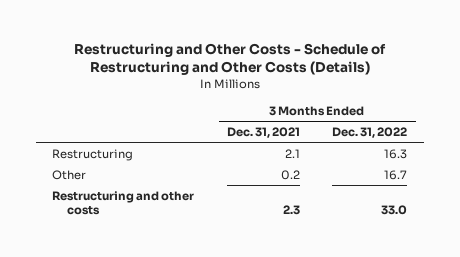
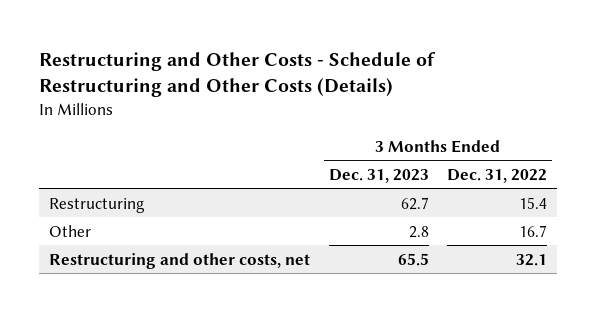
[226,127,300,139] Dec. 31, 2021 -> none
none -> [328,169,429,184] Dec. 31, 2023
[384,148,408,159] 16.3 -> [519,196,548,209] 15.4
[52,190,195,216] Restructuring and other costs -> [48,252,310,269] Restructuring and other costs, net
[381,205,408,216] 33.0 -> [516,253,548,266] 32.1

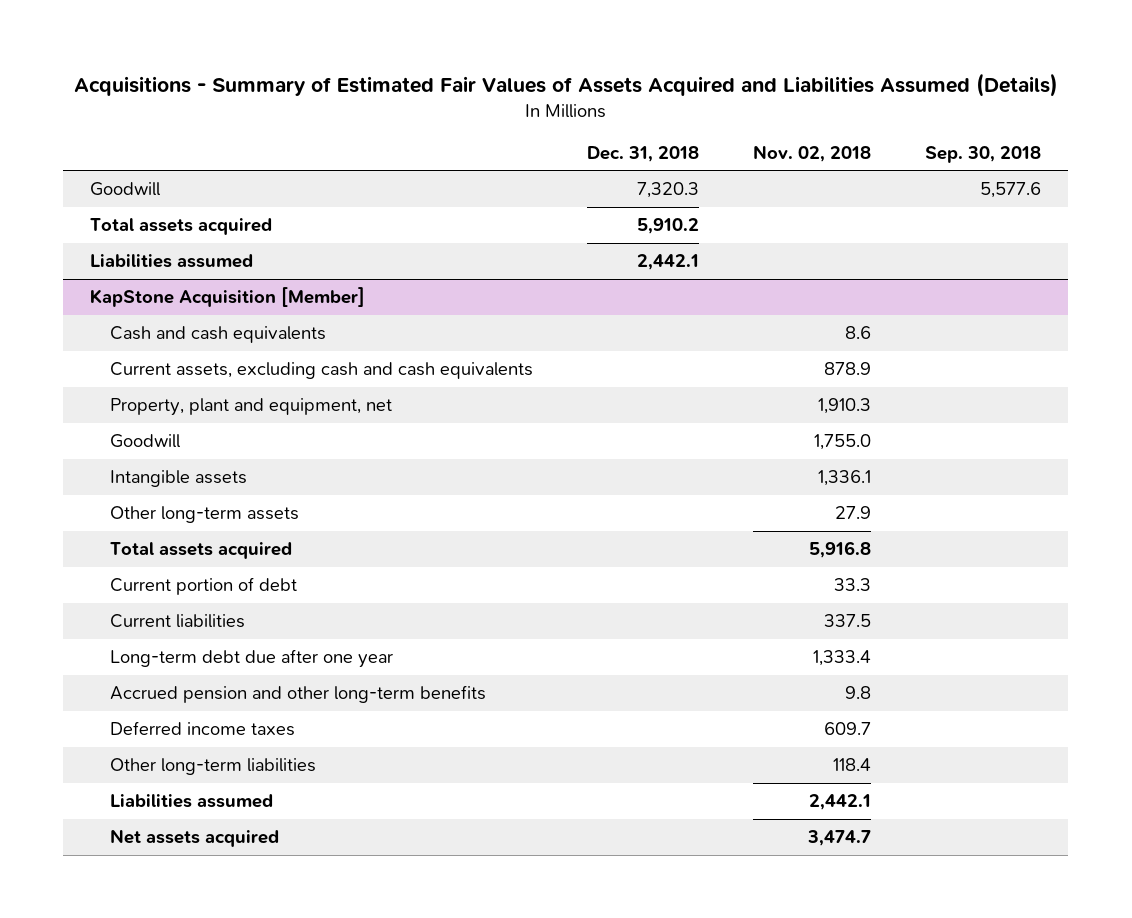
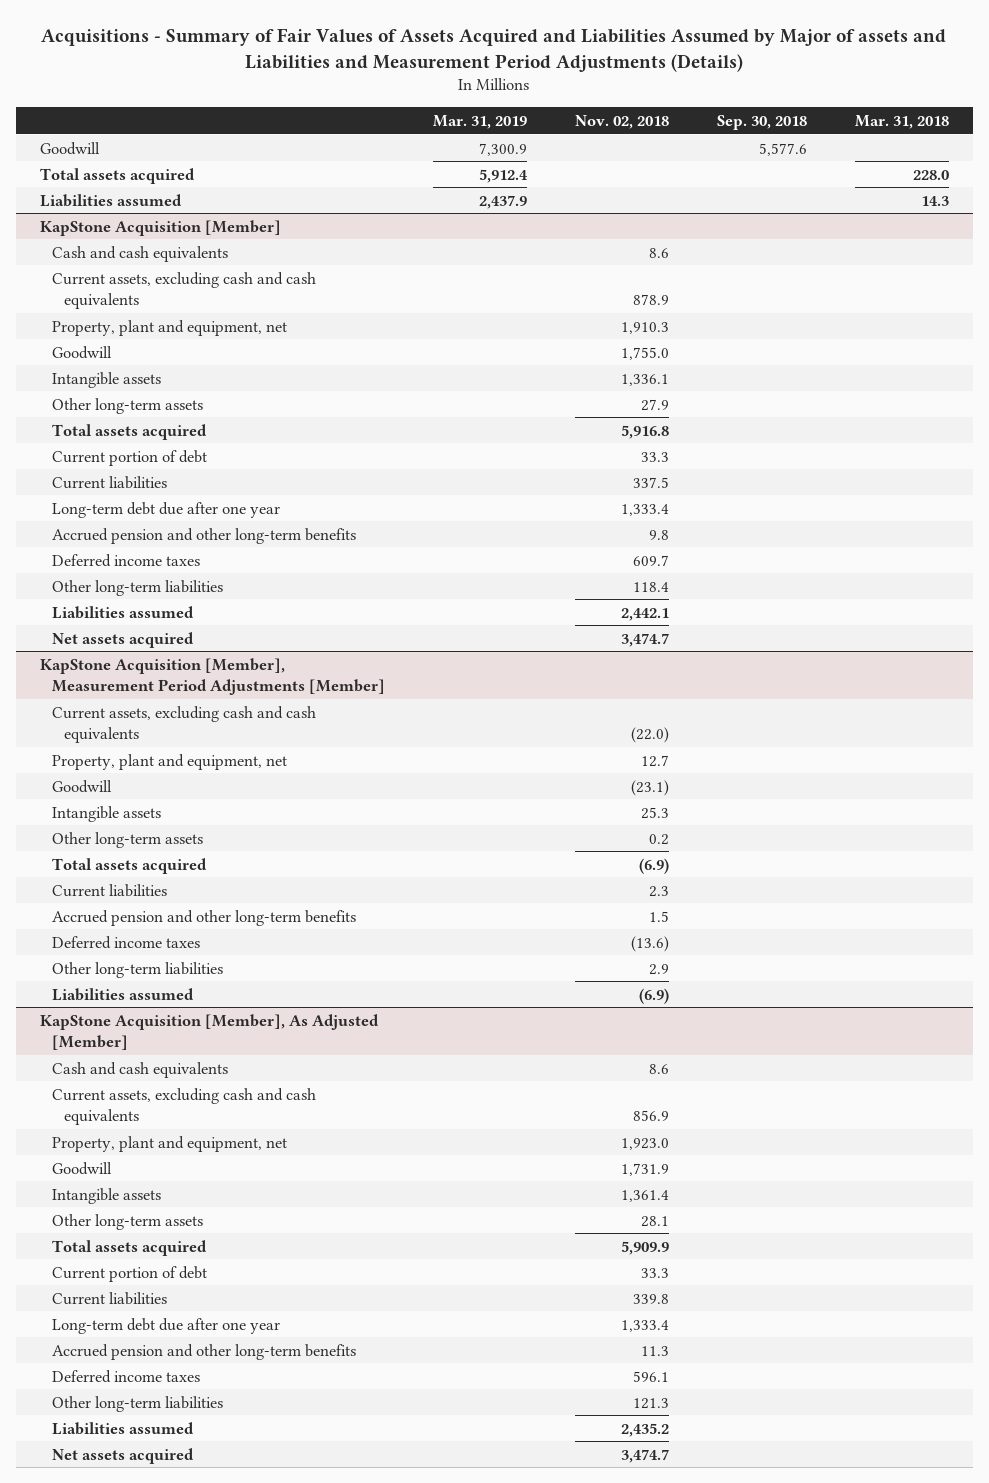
[73,72,1058,97] Acquisitions - Summary of Estimated Fair Values of Assets Acquired and Liabilities Assumed (Details) -> [41,27,947,72] Acquisitions - Summary of Fair Values of Assets Acquired and Liabilities Assumed by Major of assets and Liabilities and Measurement Period Adjustments (Details)
[587,145,700,162] Dec. 31, 2018 -> none
none -> [432,114,527,129] Mar. 31, 2019
none -> [854,114,949,129] Mar. 31, 2018
none -> [39,657,385,696] KapStone Acquisition [Member], Measurement Period Adjustments [Member]
none -> [51,705,316,744] Current assets, excluding cash and cash equivalents
none -> [51,753,287,770] Property, plant and equipment, net
none -> [51,779,112,793] Goodwill
none -> [51,805,161,822] Intangible assets
none -> [51,831,203,848] Other long-term assets
none -> [51,857,207,874] Total assets acquired
none -> [51,883,167,897] Current liabilities
none -> [51,909,356,926] Accrued pension and other long-term benefits
none -> [51,935,200,949] Deferred income taxes
none -> [51,961,223,978] Other long-term liabilities
none -> [51,987,194,1001] Liabilities assumed
none -> [39,1013,379,1051] KapStone Acquisition [Member], As Adjusted [Member]
none -> [51,1061,228,1078] Cash and cash equivalents
none -> [51,1087,316,1126] Current assets, excluding cash and cash equivalents
none -> [51,1135,287,1152] Property, plant and equipment, net
none -> [51,1161,112,1175] Goodwill
none -> [51,1187,161,1204] Intangible assets
none -> [51,1213,203,1230] Other long-term assets
none -> [51,1239,207,1256] Total assets acquired
none -> [51,1265,207,1282] Current portion of debt
none -> [51,1291,167,1305] Current liabilities
none -> [51,1317,280,1334] Long-term debt due after one year
none -> [51,1343,356,1360] Accrued pension and other long-term benefits
none -> [51,1369,200,1383] Deferred income taxes
none -> [51,1395,223,1412] Other long-term liabilities
none -> [51,1421,194,1435] Liabilities assumed
none -> [51,1447,194,1464] Net assets acquired

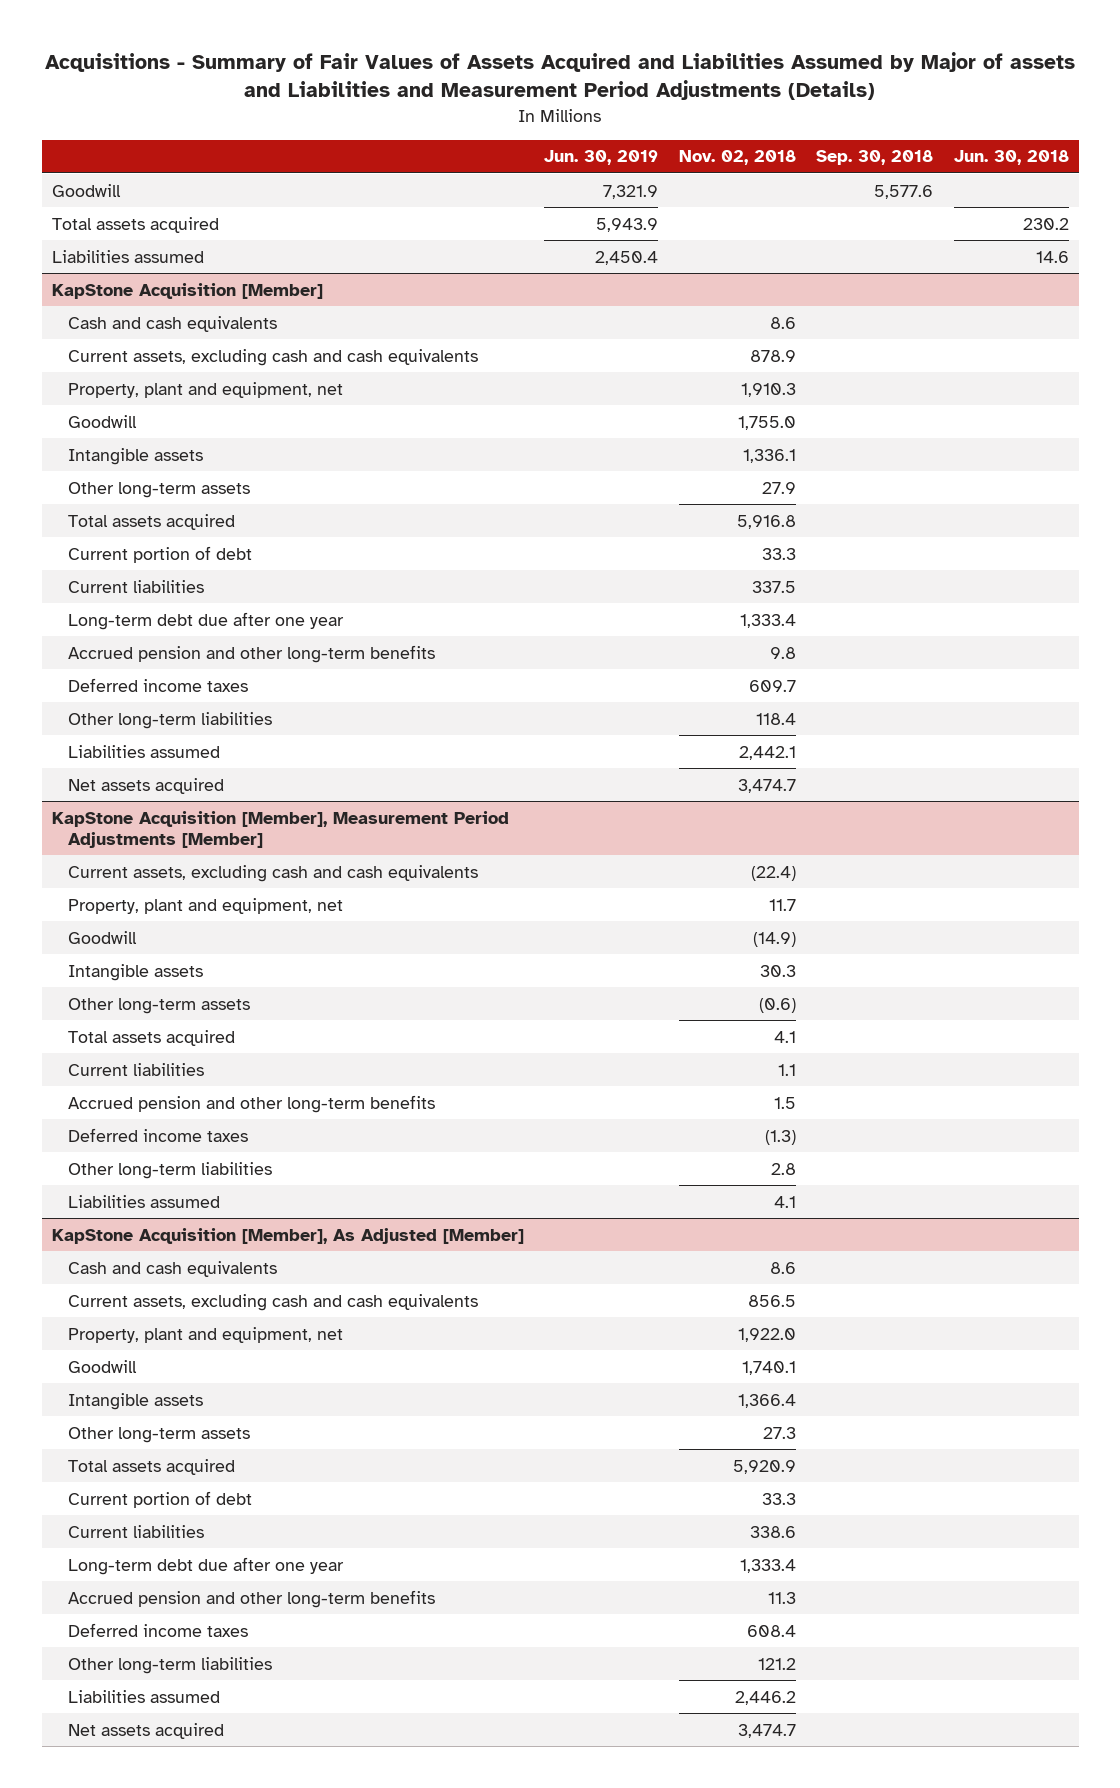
[432,114,527,129] Mar. 31, 2019 -> none
[854,114,949,129] Mar. 31, 2018 -> none
none -> [544,150,659,166] Jun. 30, 2019
none -> [953,150,1069,166] Jun. 30, 2018
[630,727,669,744] (22.0) -> [750,865,796,881] (22.4)
[640,754,669,767] 12.7 -> [768,898,796,911] 11.7
[630,779,669,796] (23.1) -> [752,931,796,947] (14.9)
[640,806,669,819] 25.3 -> [759,964,796,977] 30.3
[648,833,669,845] 0.2 -> [758,997,796,1013] (0.6)
[638,857,669,874] (6.9) -> [773,1030,796,1043] 4.1
[648,885,669,897] 2.3 -> [777,1063,796,1076] 1.1
[630,935,669,952] (13.6) -> [764,1129,796,1145] (1.3)
[648,963,669,975] 2.9 -> [770,1162,796,1175] 2.8
[638,987,669,1004] (6.9) -> [773,1195,796,1208] 4.1
[632,1110,669,1122] 856.9 -> [747,1294,796,1307] 856.5
[620,1137,669,1150] 1,923.0 -> [737,1327,796,1342] 1,922.0
[620,1162,669,1176] 1,731.9 -> [741,1360,796,1375] 1,740.1
[620,1189,669,1202] 1,361.4 -> [737,1393,796,1408] 1,366.4
[640,1215,669,1227] 28.1 -> [762,1426,796,1439] 27.3
[620,1240,669,1255] 5,909.9 -> [732,1459,796,1474] 5,920.9
[632,1293,669,1304] 339.8 -> [749,1525,796,1538] 338.6
[632,1370,669,1382] 596.1 -> [746,1624,796,1637] 608.4
[632,1397,669,1409] 121.3 -> [757,1657,796,1670] 121.2
[620,1422,669,1437] 2,435.2 -> [734,1690,796,1705] 2,446.2

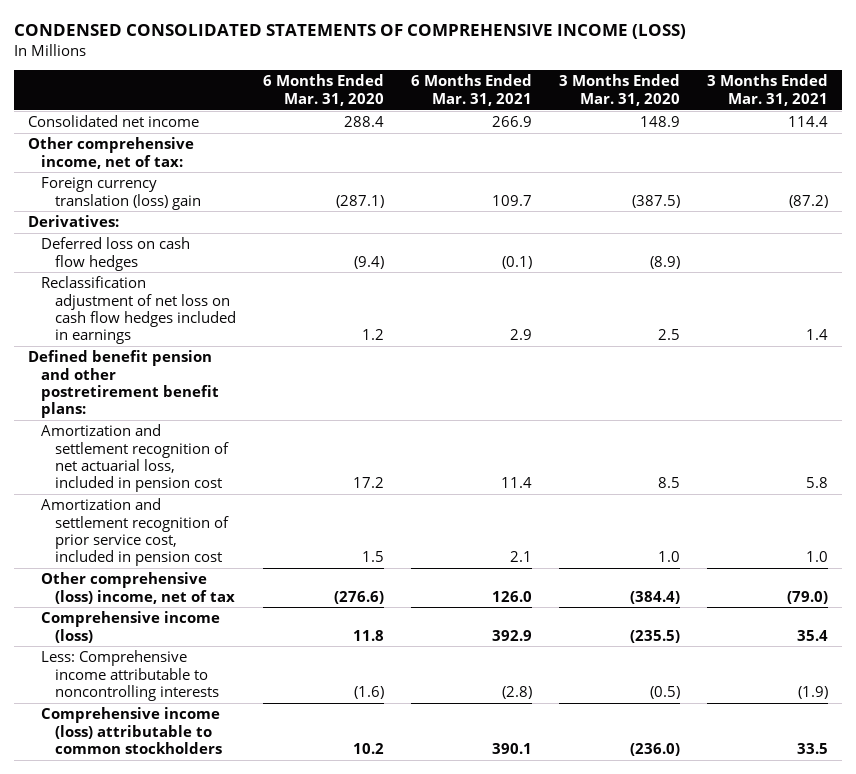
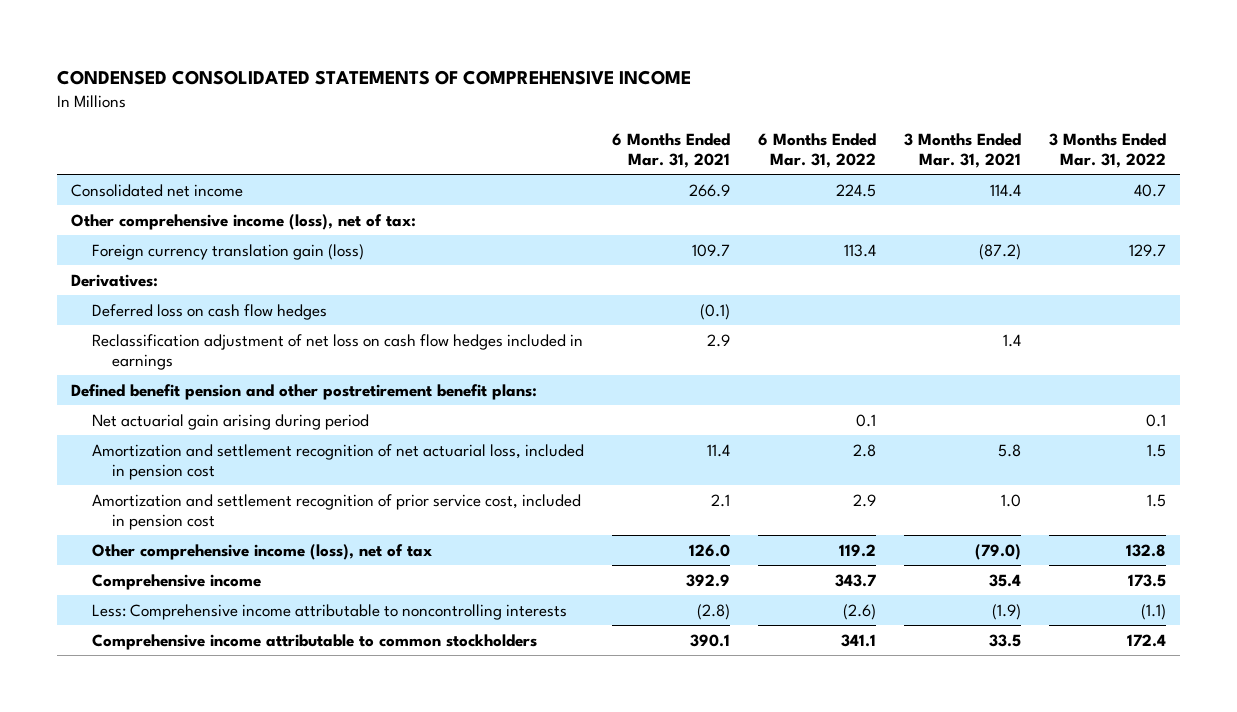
[14,24,687,40] CONDENSED CONSOLIDATED STATEMENTS OF COMPREHENSIVE INCOME (LOSS) -> [57,69,692,85] CONDENSED CONSOLIDATED STATEMENTS OF COMPREHENSIVE INCOME
[263,74,385,106] 6 Months Ended Mar. 31, 2020 -> none
[559,74,681,106] 3 Months Ended Mar. 31, 2020 -> none
none -> [757,132,876,168] 6 Months Ended Mar. 31, 2022
none -> [1048,132,1166,168] 3 Months Ended Mar. 31, 2022
[27,137,194,169] Other comprehensive income, net of tax: -> [71,213,417,230] Other comprehensive income (loss), net of tax:
[41,177,201,210] Foreign currency translation (loss) gain -> [91,243,364,260] Foreign currency translation gain (loss)
none -> [91,413,369,430] Net actuarial gain arising during period
[41,572,235,604] Other comprehensive (loss) income, net of tax -> [91,543,432,560] Other comprehensive income (loss), net of tax
[41,611,221,643] Comprehensive income (loss) -> [91,573,261,590] Comprehensive income
[41,707,222,754] Comprehensive income (loss) attributable to common stockholders -> [91,633,537,650] Comprehensive income attributable to common stockholders

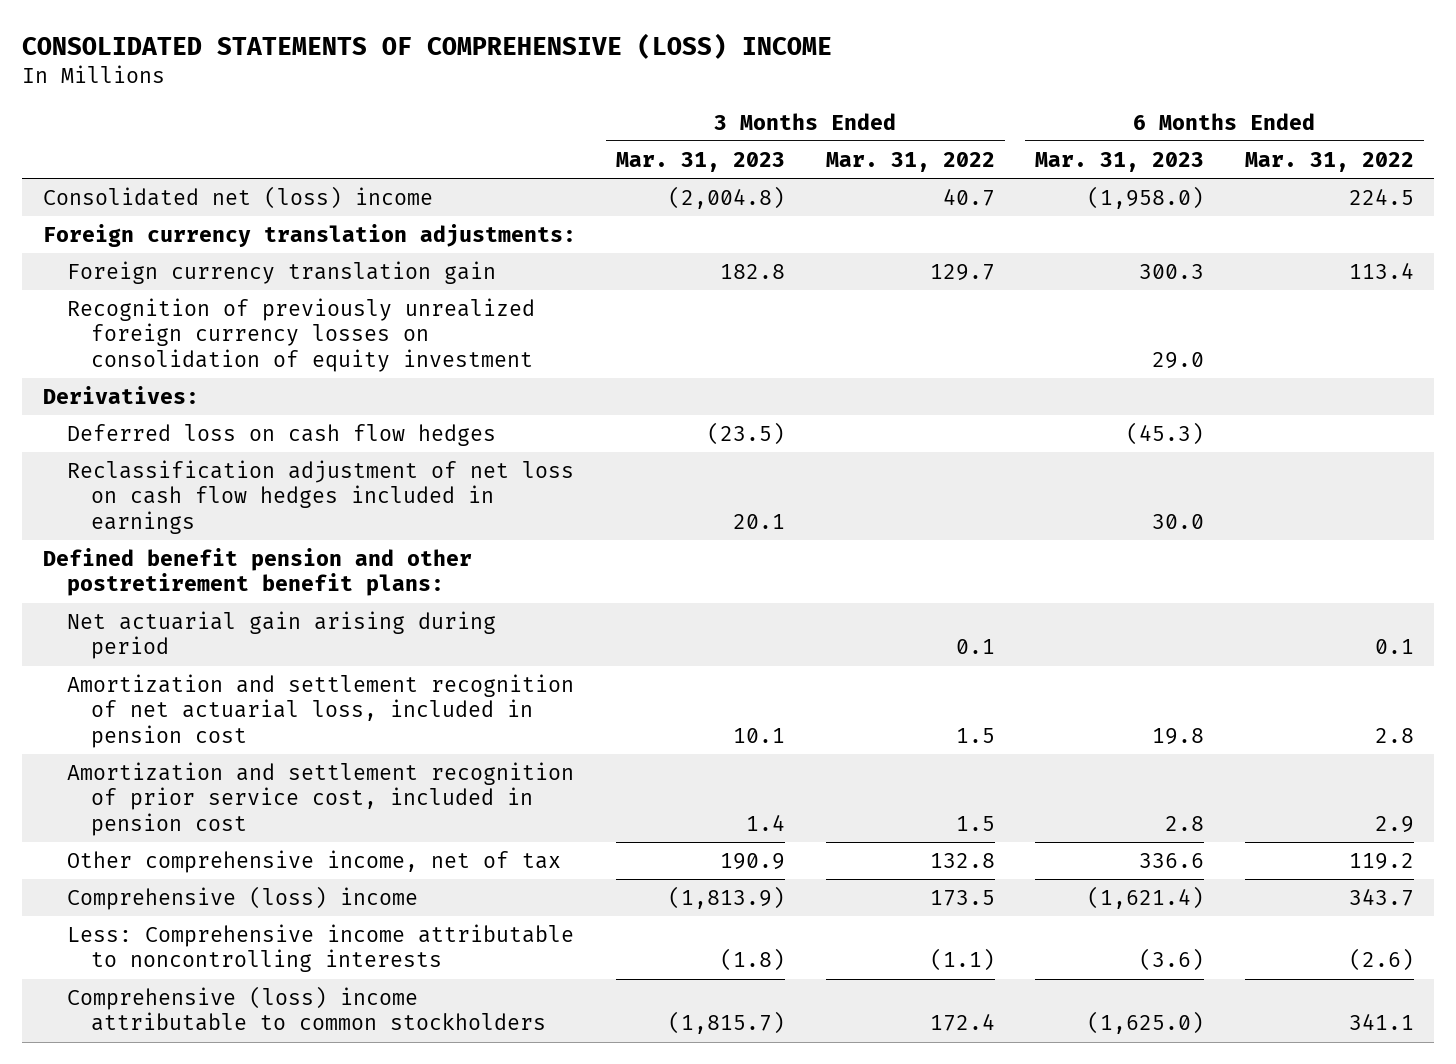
[57,69,692,85] CONDENSED CONSOLIDATED STATEMENTS OF COMPREHENSIVE INCOME -> [22,32,833,59] CONSOLIDATED STATEMENTS OF COMPREHENSIVE (LOSS) INCOME
[611,132,730,168] 6 Months Ended Mar. 31, 2021 -> none
[903,132,1021,168] 3 Months Ended Mar. 31, 2021 -> none
none -> [616,151,786,172] Mar. 31, 2023
none -> [1035,151,1205,172] Mar. 31, 2023
[71,213,417,230] Other comprehensive income (loss), net of tax: -> none
[71,183,244,197] Consolidated net income -> [42,185,433,209] Consolidated net (loss) income
none -> [42,223,576,247] Foreign currency translation adjustments:
[91,243,364,260] Foreign currency translation gain (loss) -> [67,260,497,284] Foreign currency translation gain
none -> [67,297,536,372] Recognition of previously unrealized foreign currency losses on consolidation of equity investment
[91,543,432,560] Other comprehensive income (loss), net of tax -> [67,849,562,873] Other comprehensive income, net of tax
[91,573,261,590] Comprehensive income -> [67,885,419,910] Comprehensive (loss) income
[91,633,537,650] Comprehensive income attributable to common stockholders -> [67,985,547,1032] Comprehensive (loss) income attributable to common stockholders

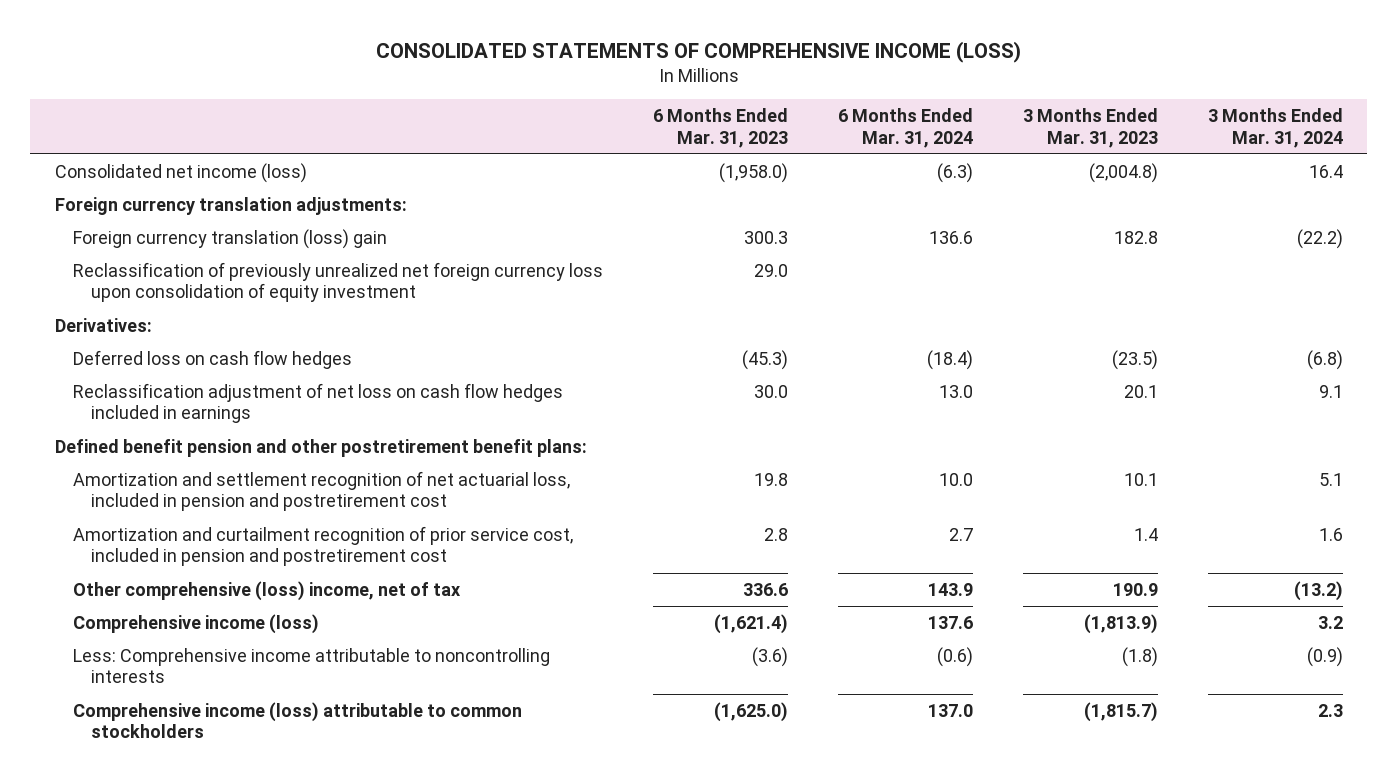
[22,32,833,59] CONSOLIDATED STATEMENTS OF COMPREHENSIVE (LOSS) INCOME -> [375,40,1021,63] CONSOLIDATED STATEMENTS OF COMPREHENSIVE INCOME (LOSS)
[825,151,995,172] Mar. 31, 2022 -> none
[1244,151,1414,172] Mar. 31, 2022 -> none
none -> [837,108,973,148] 6 Months Ended Mar. 31, 2024
none -> [1207,108,1343,148] 3 Months Ended Mar. 31, 2024
[42,185,433,209] Consolidated net (loss) income -> [55,162,308,183] Consolidated net income (loss)
[67,260,497,284] Foreign currency translation gain -> [73,228,388,249] Foreign currency translation (loss) gain
[67,297,536,372] Recognition of previously unrealized foreign currency losses on consolidation of equity investment -> [73,261,604,303] Reclassification of previously unrealized net foreign currency loss upon consolidation of equity investment
[67,610,497,660] Net actuarial gain arising during period -> none
[67,673,575,748] Amortization and settlement recognition of net actuarial loss, included in pension cost -> [73,470,571,512] Amortization and settlement recognition of net actuarial loss, included in pension and postretirement cost
[67,761,575,836] Amortization and settlement recognition of prior service cost, included in pension cost -> [73,525,574,567] Amortization and curtailment recognition of prior service cost, included in pension and postretirement cost
[67,849,562,873] Other comprehensive income, net of tax -> [73,580,462,601] Other comprehensive (loss) income, net of tax
[67,885,419,910] Comprehensive (loss) income -> [73,613,320,634] Comprehensive income (loss)
[67,985,547,1032] Comprehensive (loss) income attributable to common stockholders -> [73,701,523,739] Comprehensive income (loss) attributable to common stockholders

